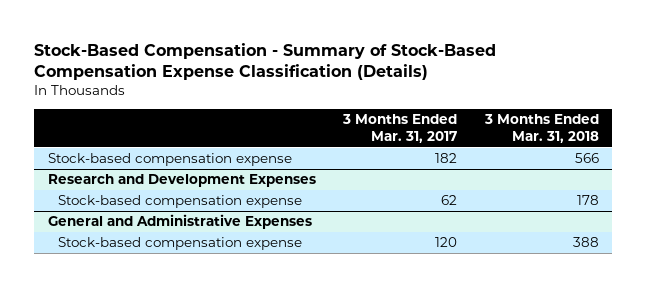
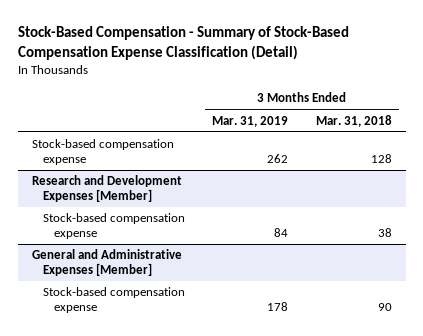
[34,42,497,80] Stock-Based Compensation - Summary of Stock-Based Compensation Expense Classification (Details) -> [17,26,349,60] Stock-Based Compensation - Summary of Stock-Based Compensation Expense Classification (Detail)
[342,114,458,143] 3 Months Ended Mar. 31, 2017 -> none
none -> [212,115,289,127] Mar. 31, 2019
[574,153,599,164] 566 -> [370,154,392,164] 128
[47,174,316,188] Research and Development Expenses -> [31,175,182,203] Research and Development Expenses [Member]
[576,195,599,206] 178 -> [377,228,392,238] 38
[47,214,312,230] General and Administrative Expenses -> [31,249,182,277] General and Administrative Expenses [Member]
[572,237,599,248] 388 -> [377,303,392,312] 90

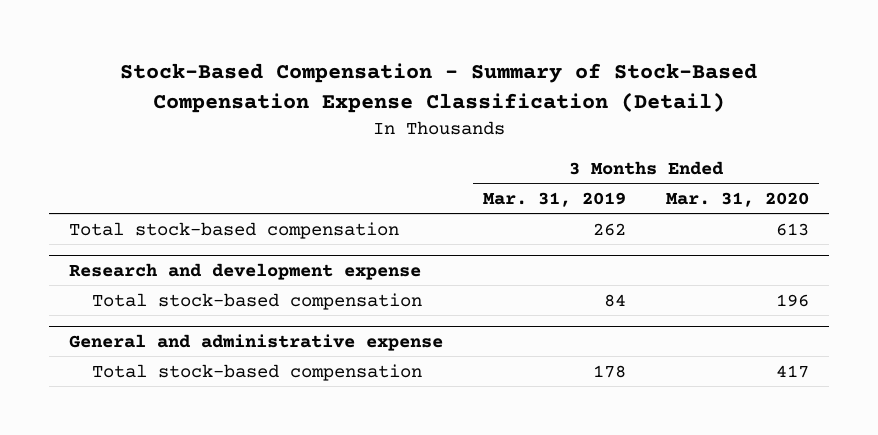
[315,114,392,127] Mar. 31, 2018 -> none
none -> [666,191,810,207] Mar. 31, 2020
[31,139,174,166] Stock-based compensation expense -> [68,221,399,239] Total stock-based compensation
[31,175,182,203] Research and Development Expenses [Member] -> [68,262,421,280] Research and development expense
[42,213,185,240] Stock-based compensation expense -> [91,292,422,310] Total stock-based compensation
[31,249,182,277] General and Administrative Expenses [Member] -> [68,333,443,351] General and administrative expense
[42,287,185,314] Stock-based compensation expense -> [91,363,422,381] Total stock-based compensation

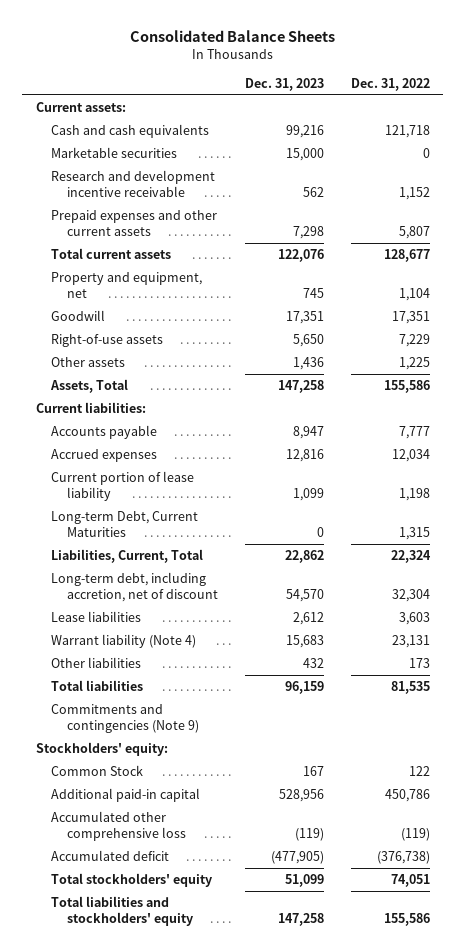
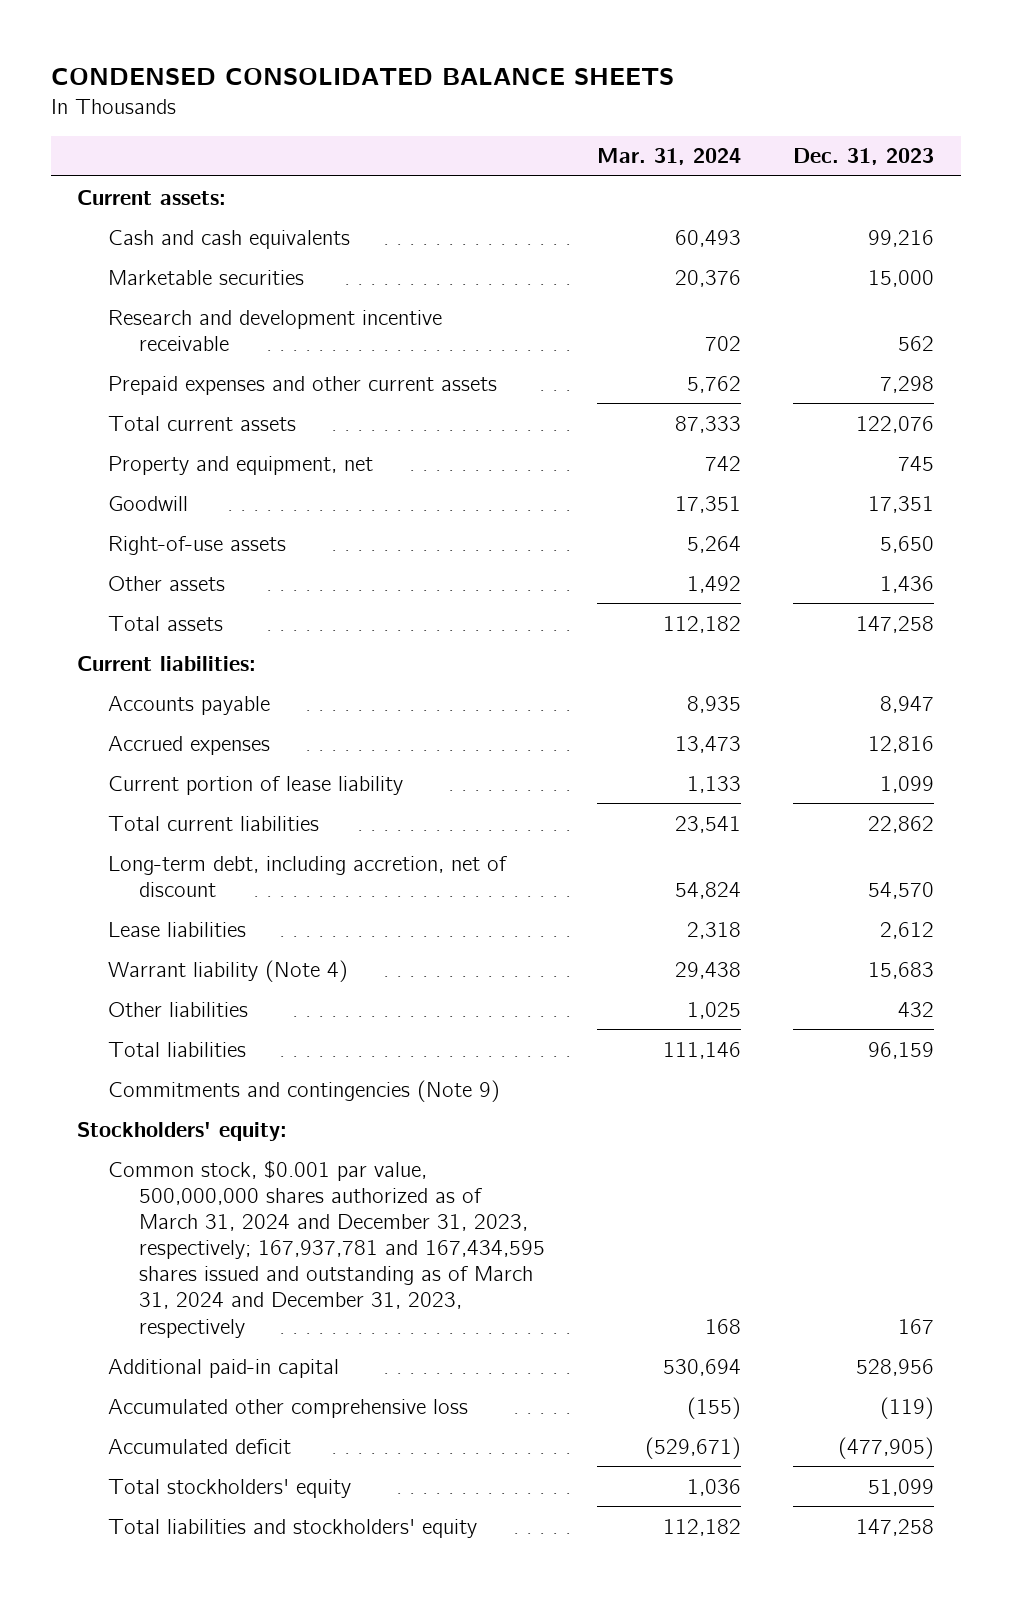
[129,29,335,42] Consolidated Balance Sheets -> [51,67,675,85] CONDENSED CONSOLIDATED BALANCE SHEETS
[350,77,430,91] Dec. 31, 2022 -> none
none -> [597,148,742,166] Mar. 31, 2024
[50,379,129,394] Assets, Total -> [108,615,224,631] Total assets
[51,511,199,538] Long-term Debt, Current Maturities -> none
[51,549,204,564] Liabilities, Current, Total -> [108,815,320,831] Total current liabilities
[51,765,144,777] Common Stock -> [108,1159,546,1338] Common stock, $0.001 par value, 500,000,000 shares authorized as of March 31, 2024 and December 31, 2023, respectively; 167,937,781 and 167,434,595 shares issued and outstanding as of March 31, 2024 and December 31, 2023, respectively

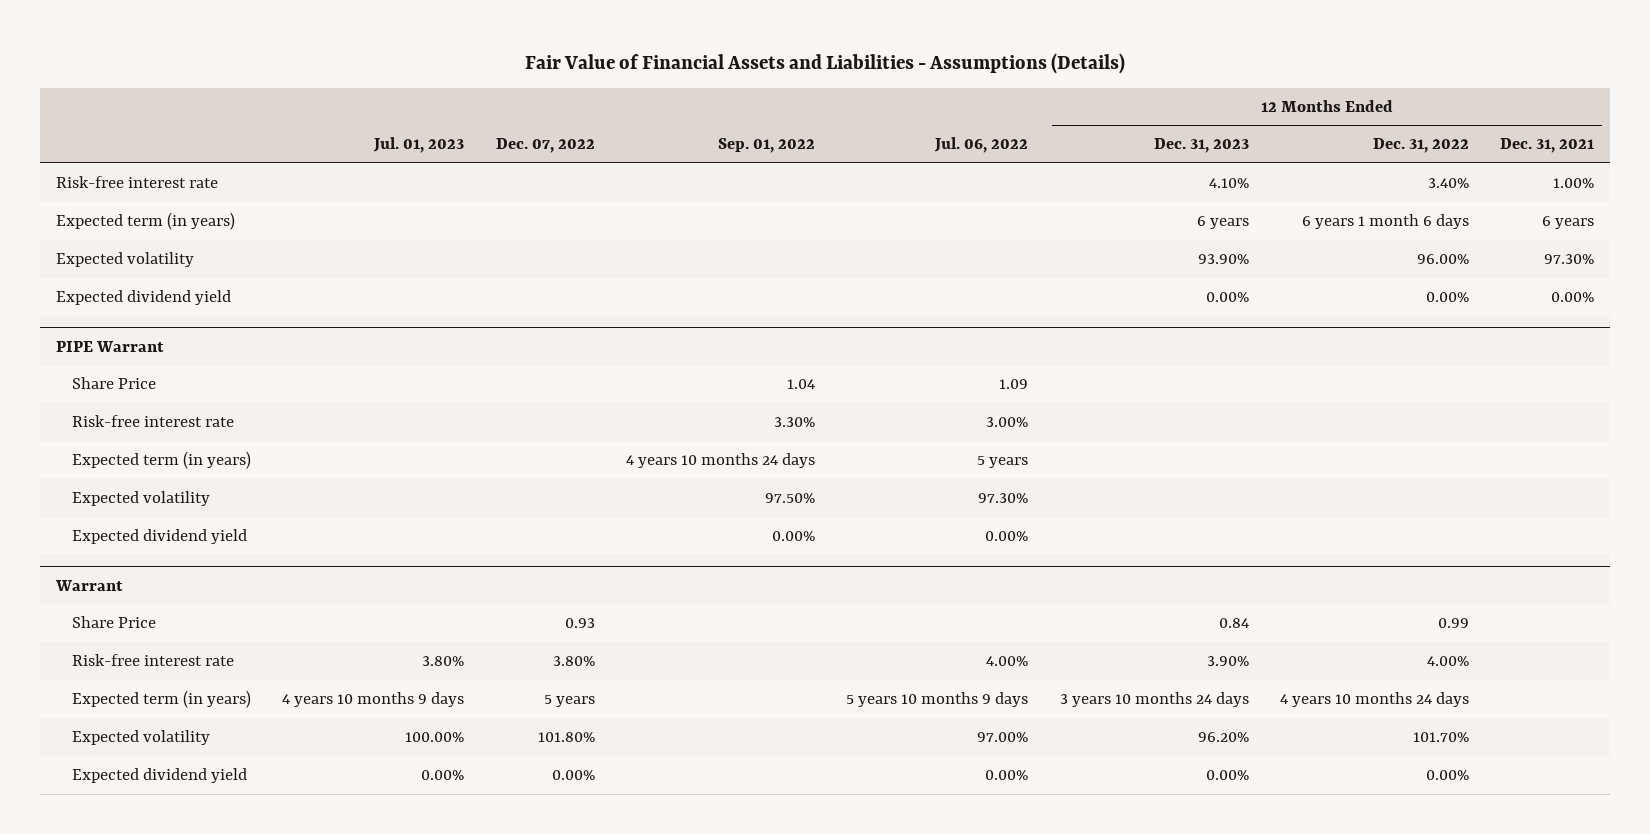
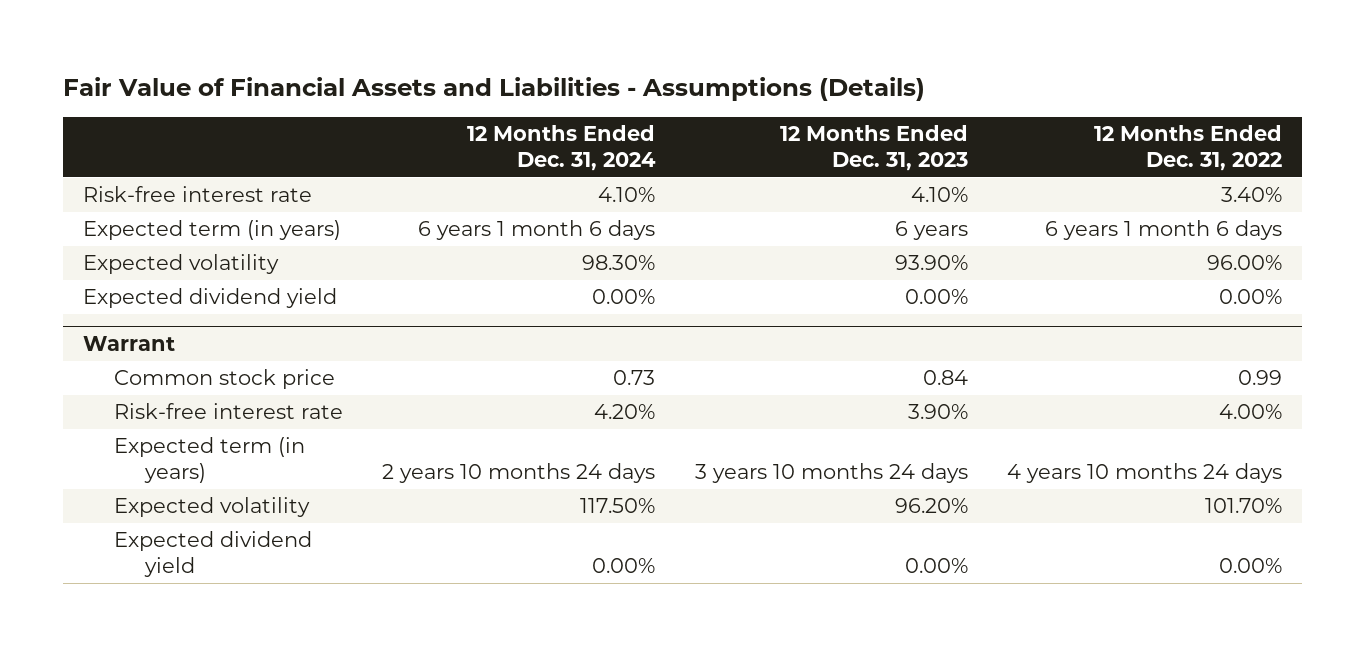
[373,137,465,154] Jul. 01, 2023 -> none
[495,138,595,154] Dec. 07, 2022 -> none
[718,138,816,154] Sep. 01, 2022 -> none
[934,137,1029,154] Jul. 06, 2022 -> none
[1500,138,1595,154] Dec. 31, 2021 -> none
none -> [467,125,657,172] 12 Months Ended Dec. 31, 2024
[55,340,164,352] PIPE Warrant -> none
[71,377,156,390] Share Price -> none
[71,415,234,428] Risk-free interest rate -> none
[71,451,251,470] Expected term (in years) -> none
[71,491,210,507] Expected volatility -> none
[71,529,247,545] Expected dividend yield -> none
[71,616,156,629] Share Price -> [113,369,335,390] Common stock price

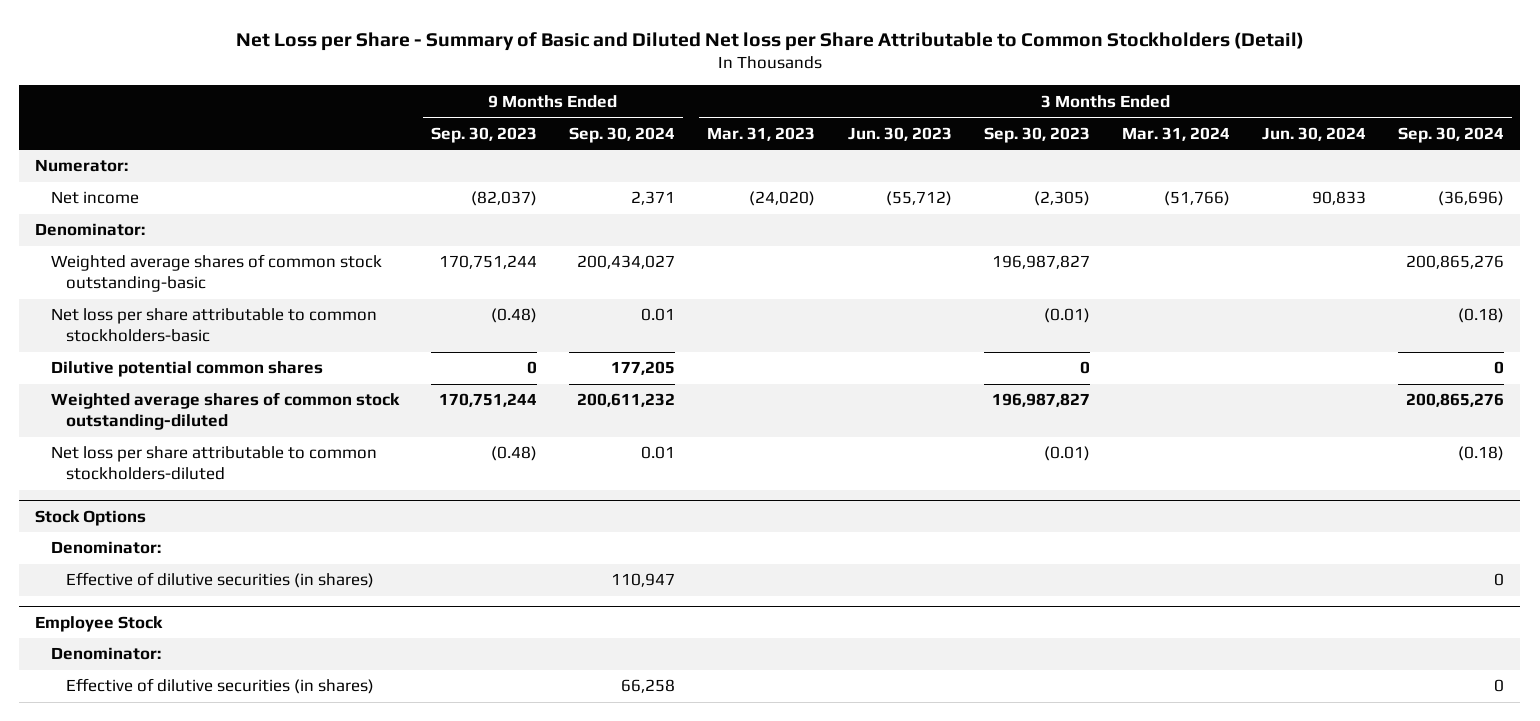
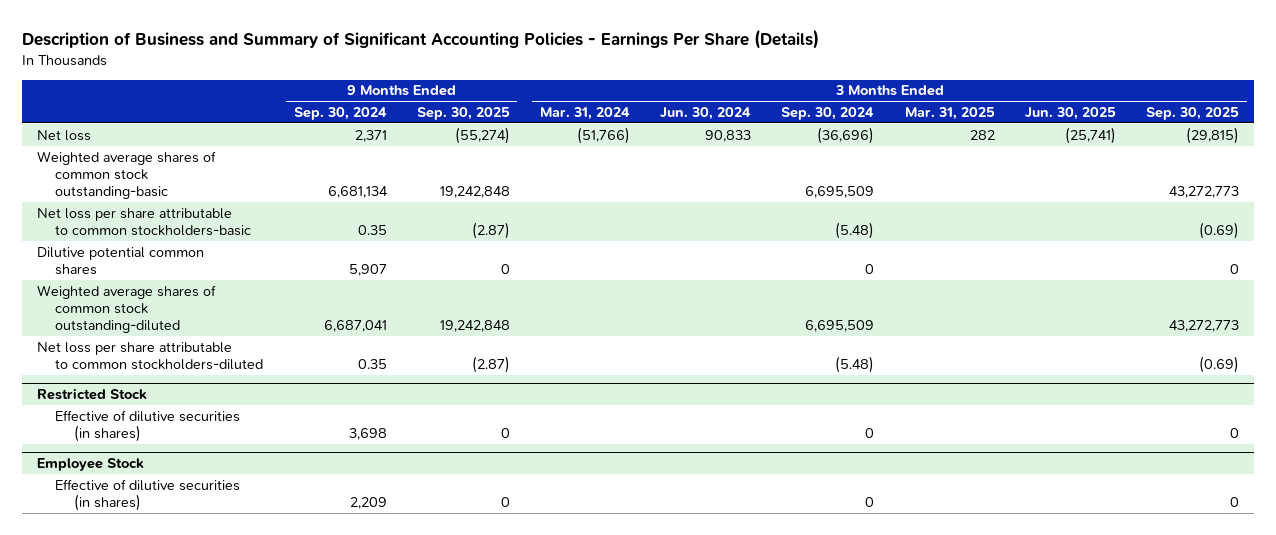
[235,31,1304,51] Net Loss per Share - Summary of Basic and Diluted Net loss per Share Attributable to Common Stockholders (Detail) -> [22,28,820,49] Description of Business and Summary of Significant Accounting Policies - Earnings Per Share (Details)
[431,126,538,143] Sep. 30, 2023 -> none
[707,126,816,141] Mar. 31, 2023 -> none
[847,126,952,141] Jun. 30, 2023 -> none
[983,126,1090,143] Sep. 30, 2023 -> none
none -> [416,106,510,120] Sep. 30, 2025
none -> [904,106,995,120] Mar. 31, 2025
none -> [1024,106,1116,120] Jun. 30, 2025
none -> [1146,106,1240,120] Sep. 30, 2025
[35,159,129,173] Numerator: -> none
[35,223,146,237] Denominator: -> none
[35,509,147,526] Stock Options -> none
[50,541,161,555] Denominator: -> none
[50,191,139,205] Net income -> [37,129,92,141] Net loss
[577,255,676,270] 200,434,027 -> [327,185,388,198] 6,681,134
[1406,255,1505,270] 200,865,276 -> [805,185,875,198] 6,695,509
[641,308,676,322] 0.01 -> [357,224,387,235] 0.35
[1458,308,1505,324] (0.18) -> [835,221,875,239] (5.48)
[611,361,676,376] 177,205 -> [348,263,387,276] 5,907
[577,393,676,408] 200,611,232 -> [323,319,387,332] 6,687,041
[1406,393,1505,408] 200,865,276 -> [805,319,875,332] 6,695,509
[641,446,676,460] 0.01 -> [357,358,387,369] 0.35
[1458,446,1505,462] (0.18) -> [835,355,875,373] (5.48)
none -> [37,388,148,401] Restricted Stock
[611,573,676,588] 110,947 -> [348,427,387,440] 3,698
[50,647,161,661] Denominator: -> none
[621,679,676,694] 66,258 -> [349,496,387,509] 2,209

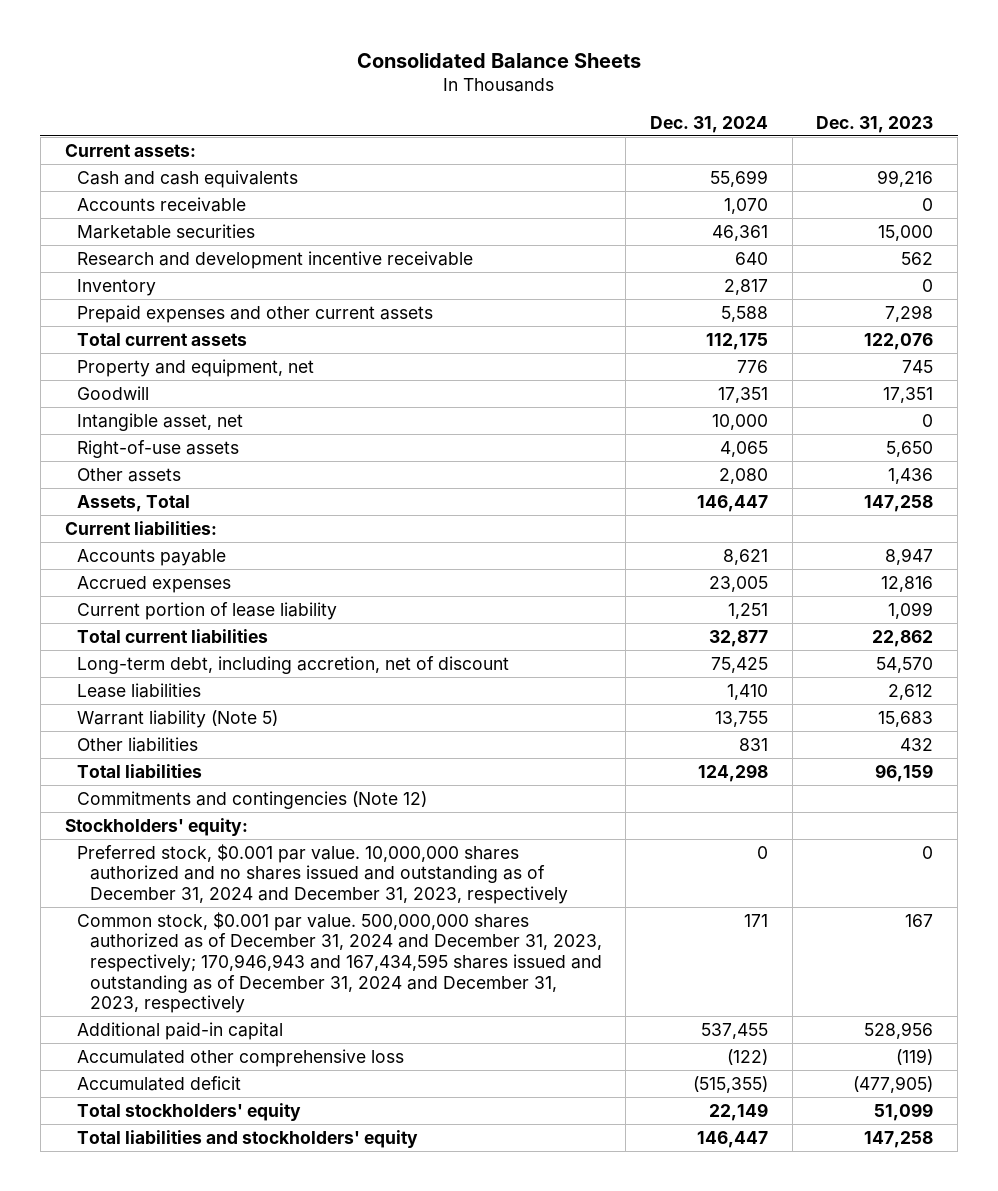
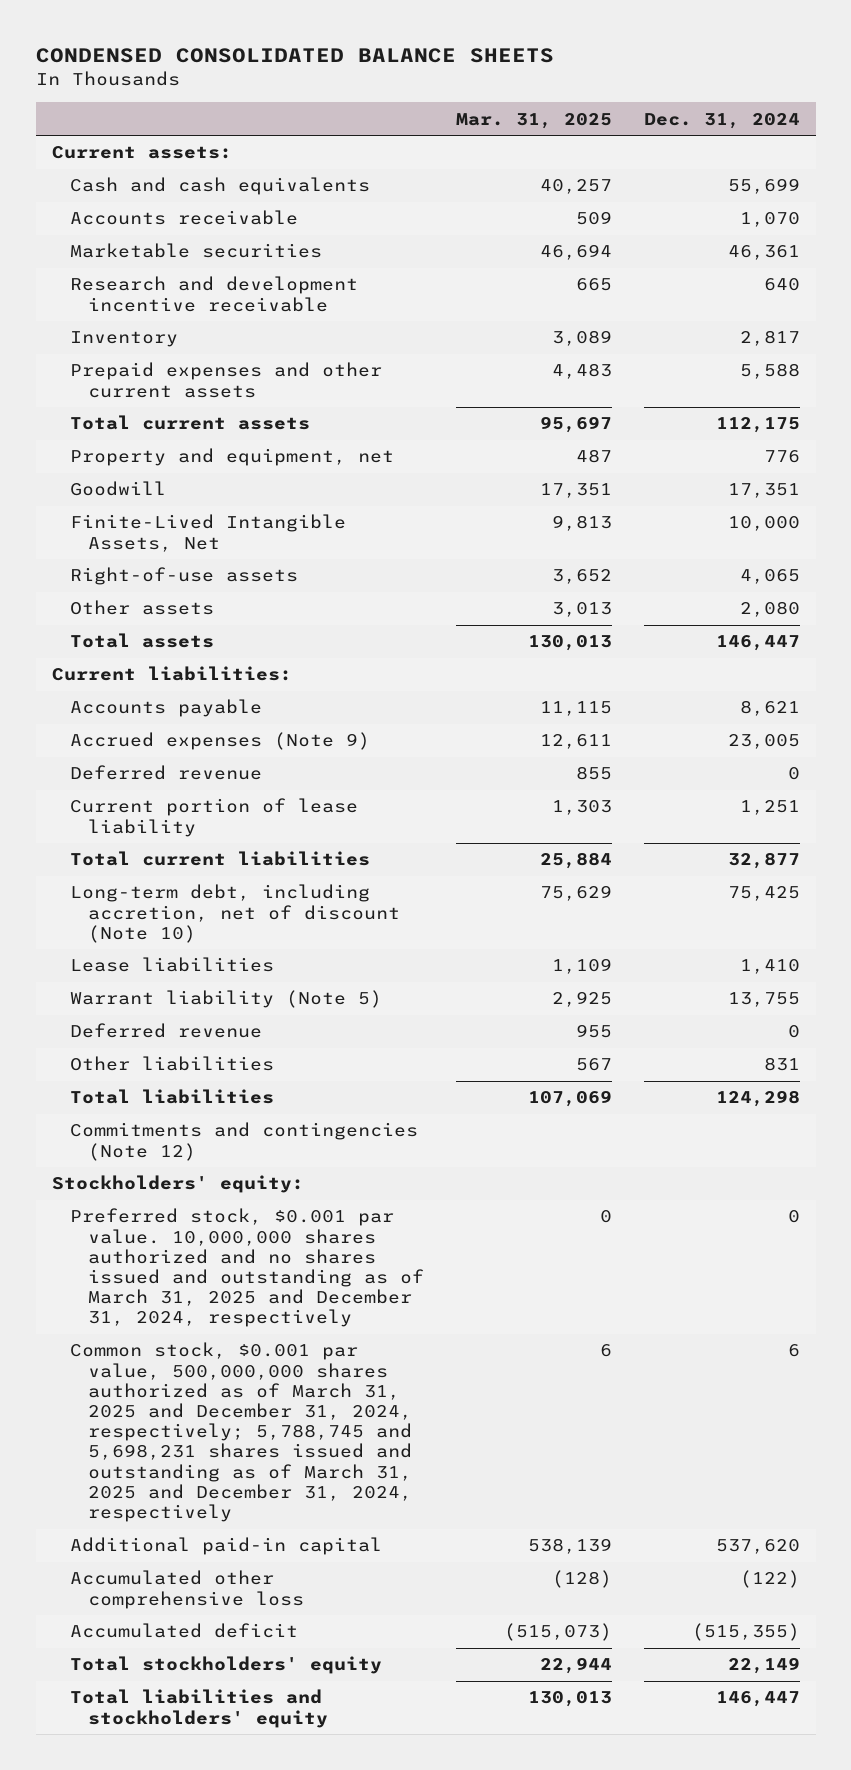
[356,52,641,68] Consolidated Balance Sheets -> [35,48,554,64] CONDENSED CONSOLIDATED BALANCE SHEETS
[816,115,934,133] Dec. 31, 2023 -> none
none -> [455,112,612,129] Mar. 31, 2025
[77,412,244,431] Intangible asset, net -> [69,514,346,552] Finite-Lived Intangible Assets, Net
[77,494,191,512] Assets, Total -> [69,633,214,649] Total assets
[77,575,232,593] Accrued expenses -> [69,732,370,751] Accrued expenses (Note 9)
none -> [69,765,262,781] Deferred revenue
[77,655,510,674] Long-term debt, including accretion, net of discount -> [69,884,400,943] Long-term debt, including accretion, net of discount (Note 10)
none -> [69,1023,262,1039] Deferred revenue
[77,843,568,905] Preferred stock, $0.001 par value. 10,000,000 shares authorized and no shares issued and outstanding as of December 31, 2024 and December 31, 2023, respectively -> [69,1208,424,1328] Preferred stock, $0.001 par value. 10,000,000 shares authorized and no shares issued and outstanding as of March 31, 2025 and December 31, 2024, respectively
[77,911,602,1014] Common stock, $0.001 par value. 500,000,000 shares authorized as of December 31, 2024 and December 31, 2023, respectively; 170,946,943 and 167,434,595 shares issued and outstanding as of December 31, 2024 and December 31, 2023, respectively -> [69,1342,412,1523] Common stock, $0.001 par value, 500,000,000 shares authorized as of March 31, 2025 and December 31, 2024, respectively; 5,788,745 and 5,698,231 shares issued and outstanding as of March 31, 2025 and December 31, 2024, respectively
[744,913,769,927] 171 -> [787,1344,800,1358] 6
[701,1022,769,1039] 537,455 -> [715,1539,800,1555] 537,620

